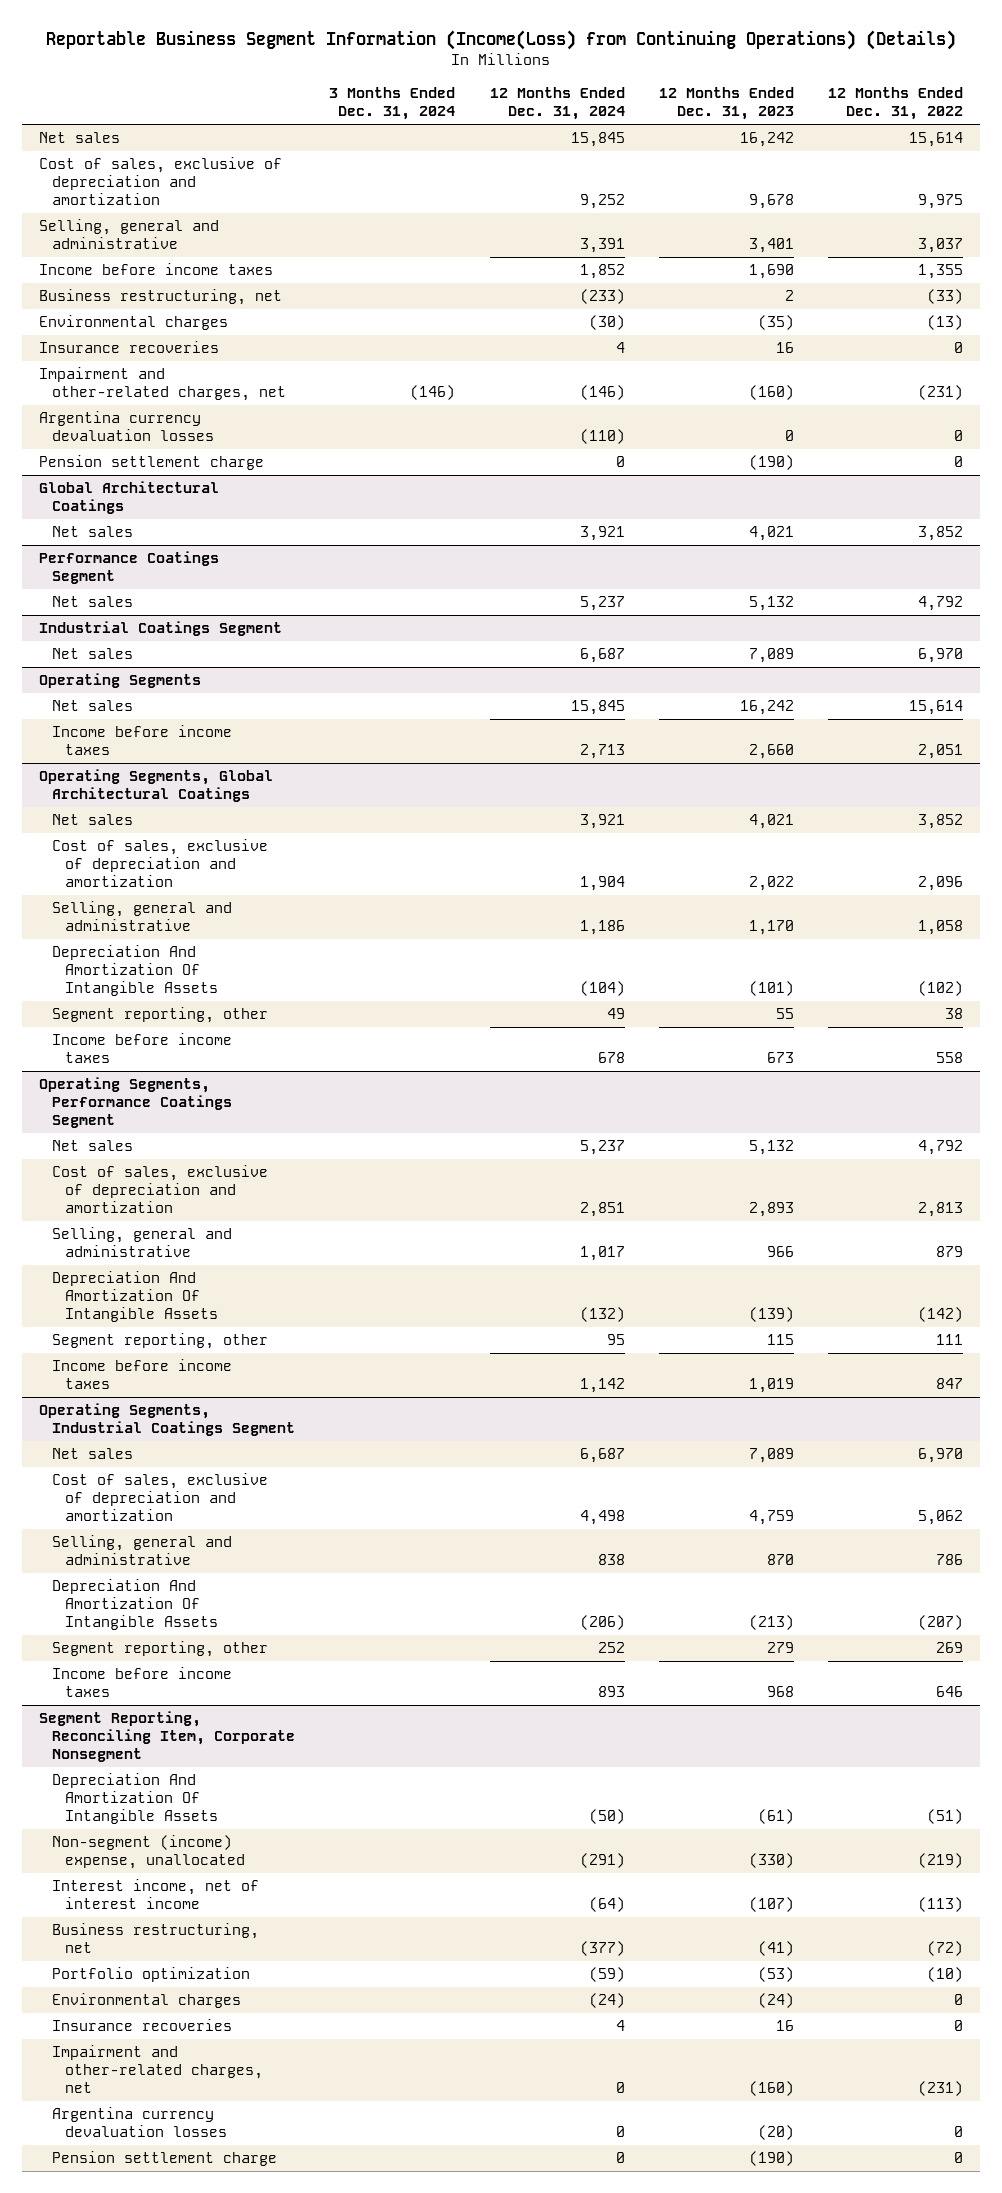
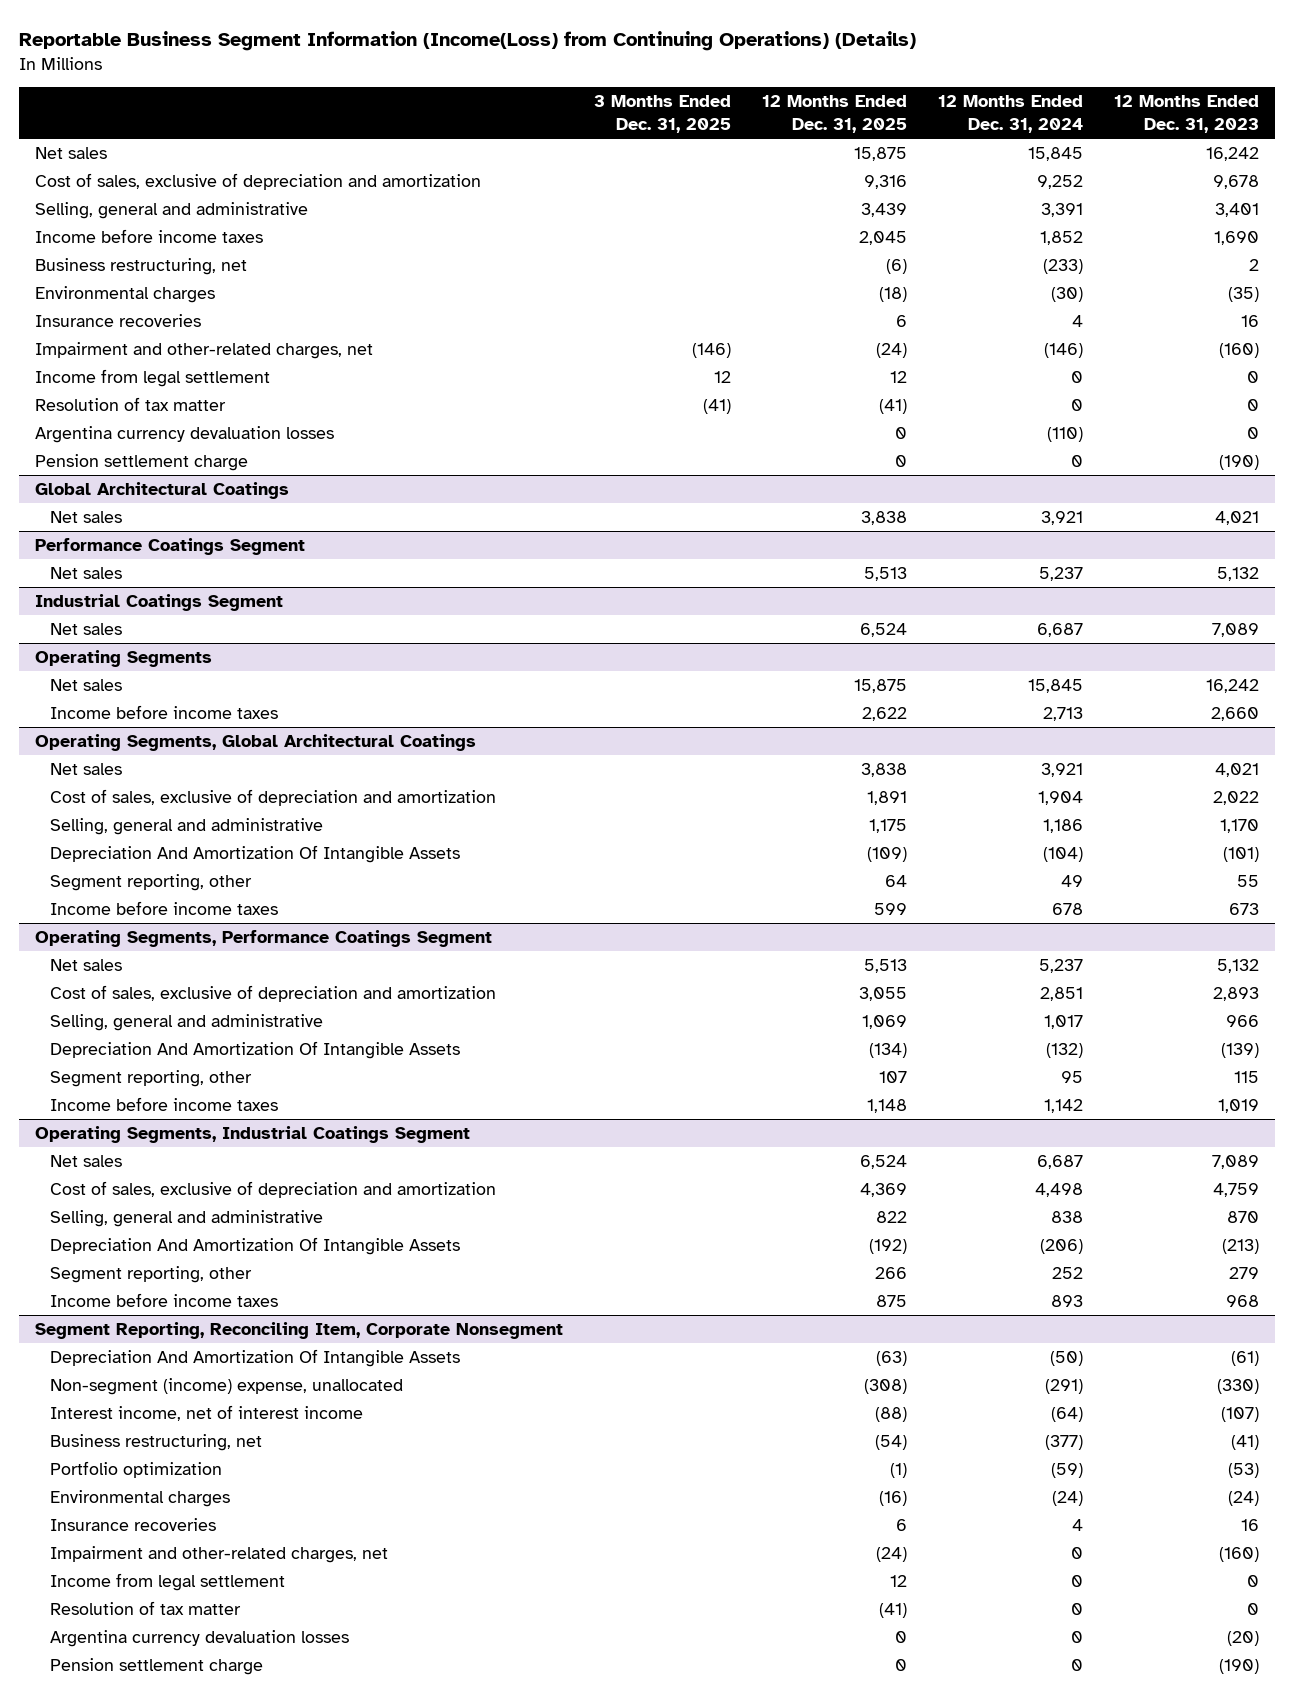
[329,87,456,121] 3 Months Ended Dec. 31, 2024 -> none
[828,87,964,121] 12 Months Ended Dec. 31, 2022 -> none
none -> [593,95,731,133] 3 Months Ended Dec. 31, 2025
none -> [762,95,908,133] 12 Months Ended Dec. 31, 2025
none -> [34,369,270,388] Income from legal settlement
none -> [34,397,226,412] Resolution of tax matter
none -> [50,1573,286,1592] Income from legal settlement
none -> [50,1601,242,1616] Resolution of tax matter

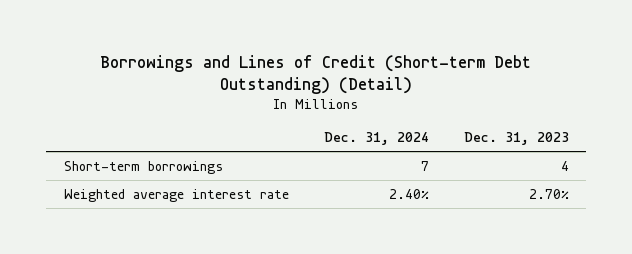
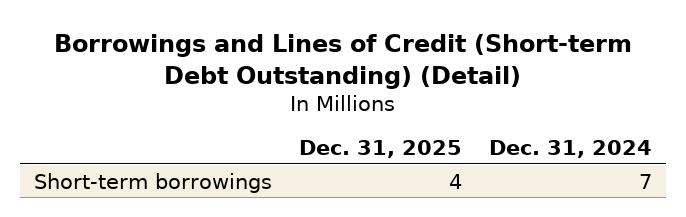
[463,132,569,146] Dec. 31, 2023 -> none
none -> [299,140,463,159] Dec. 31, 2025
[63,188,289,202] Weighted average interest rate -> none

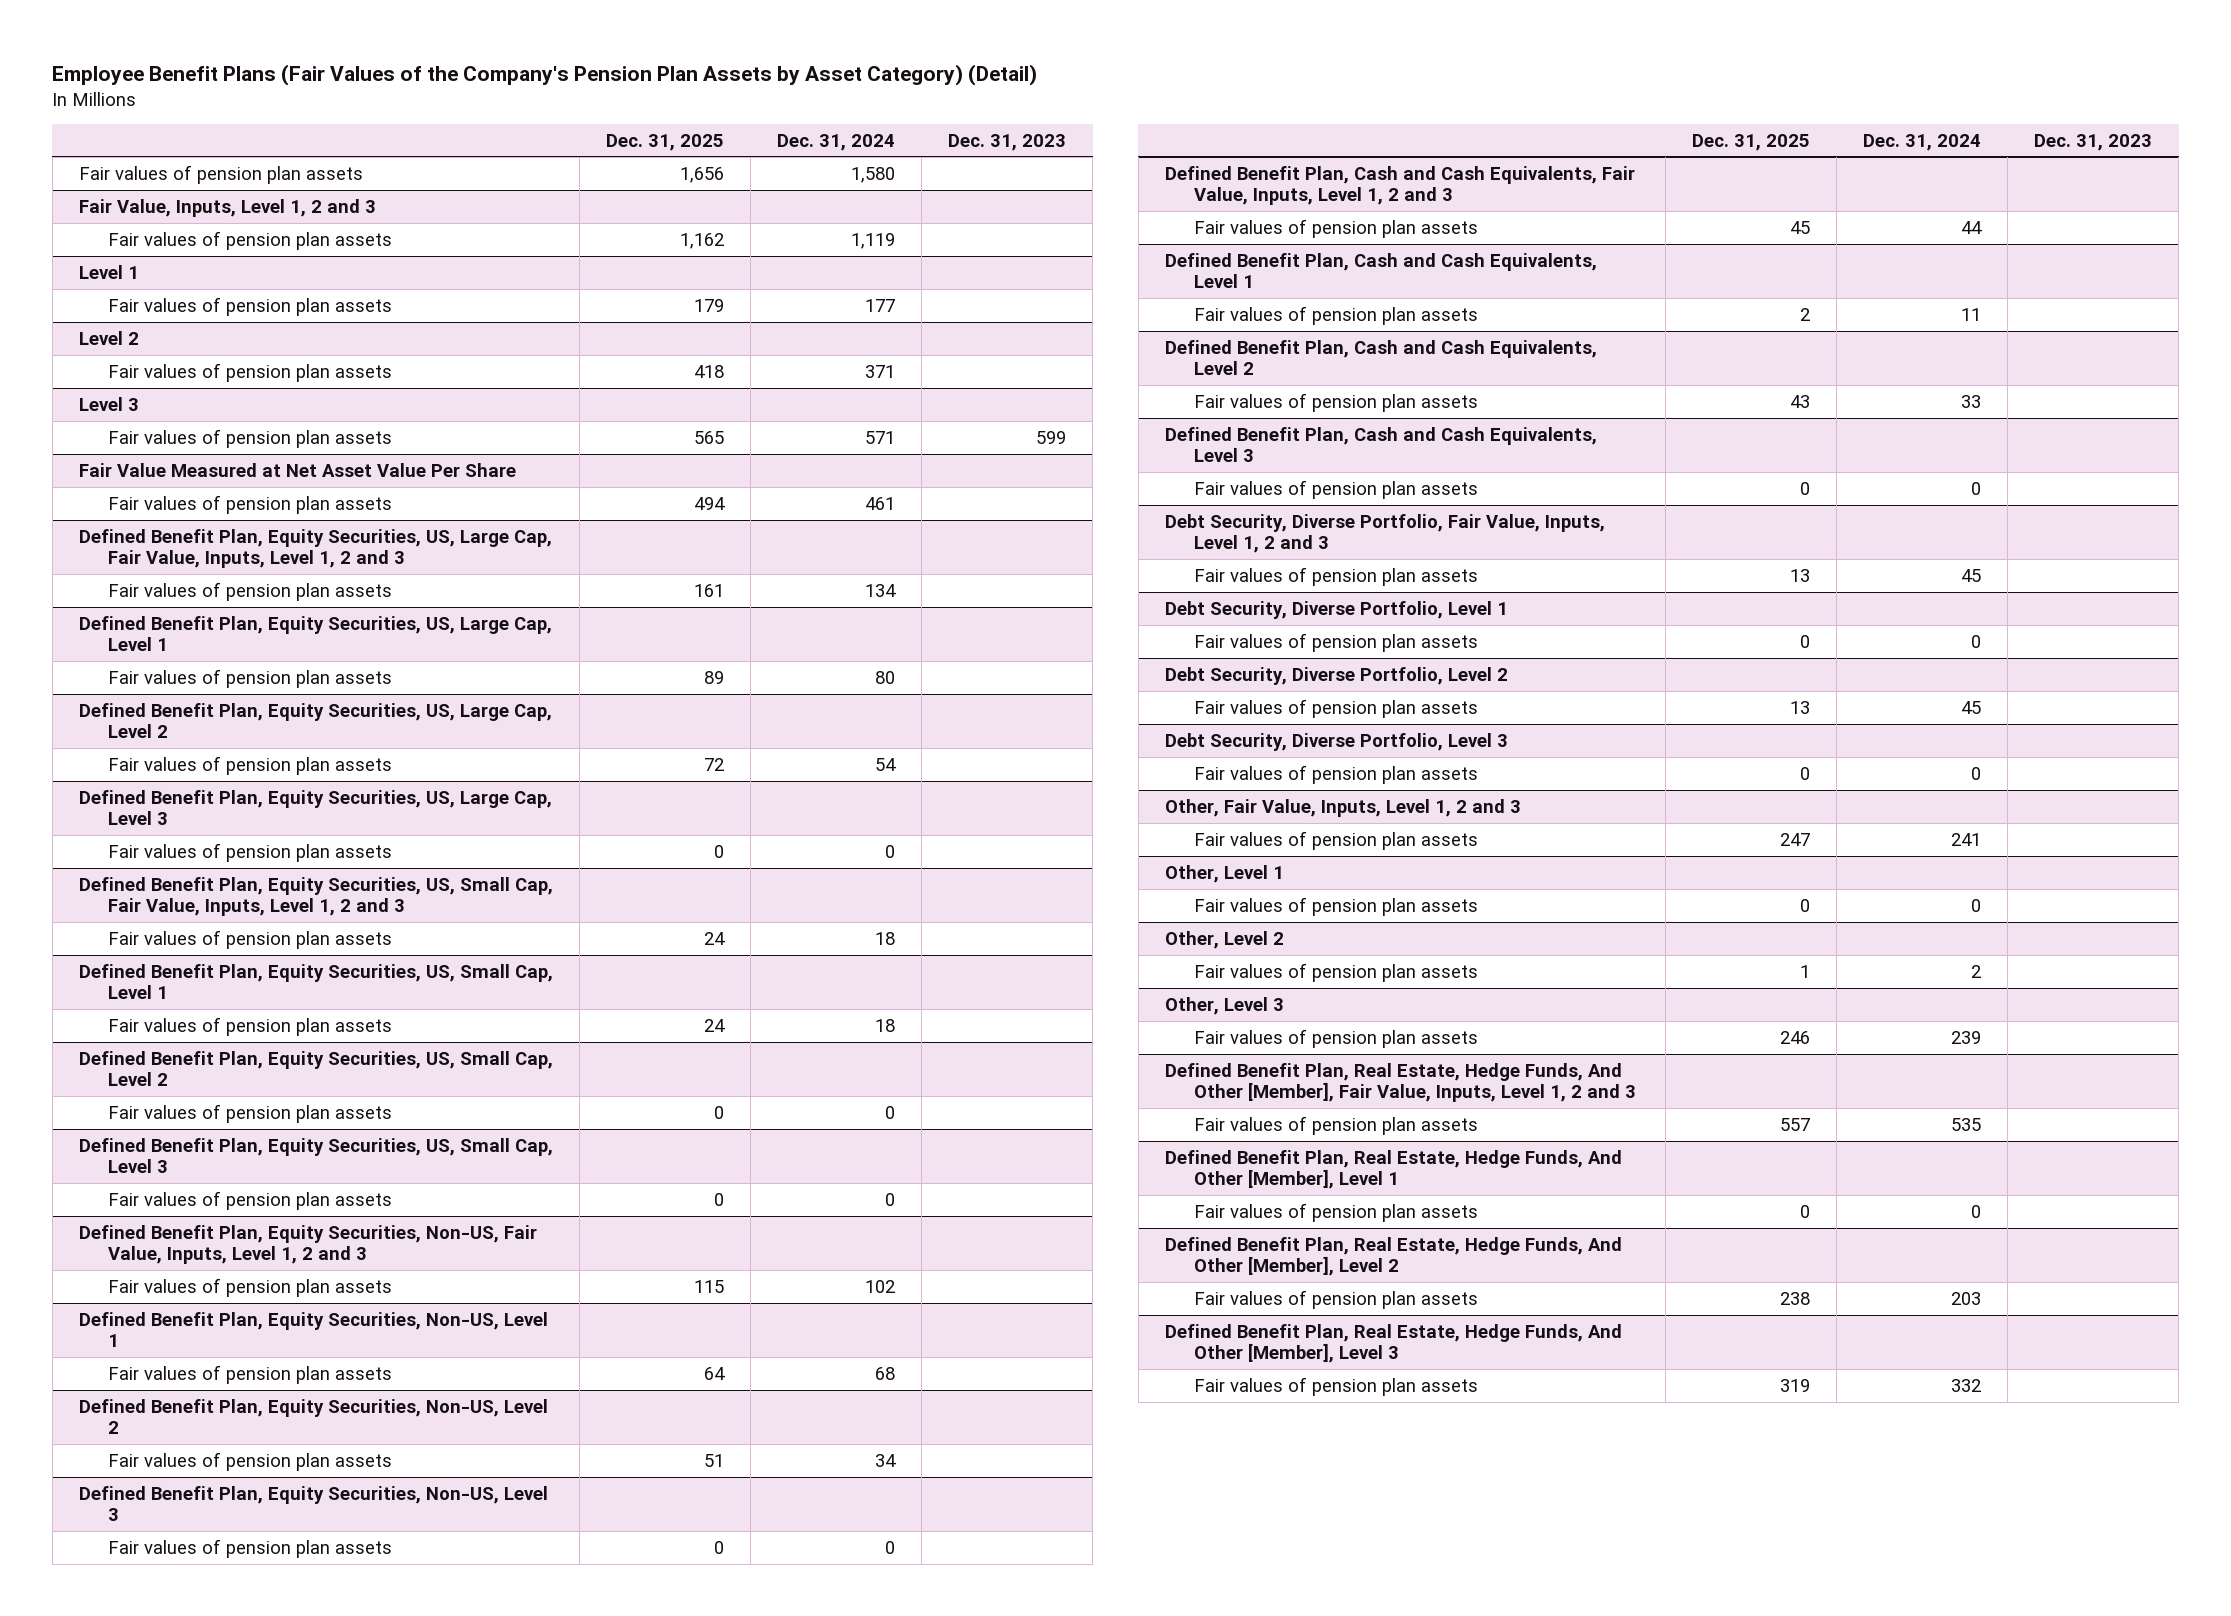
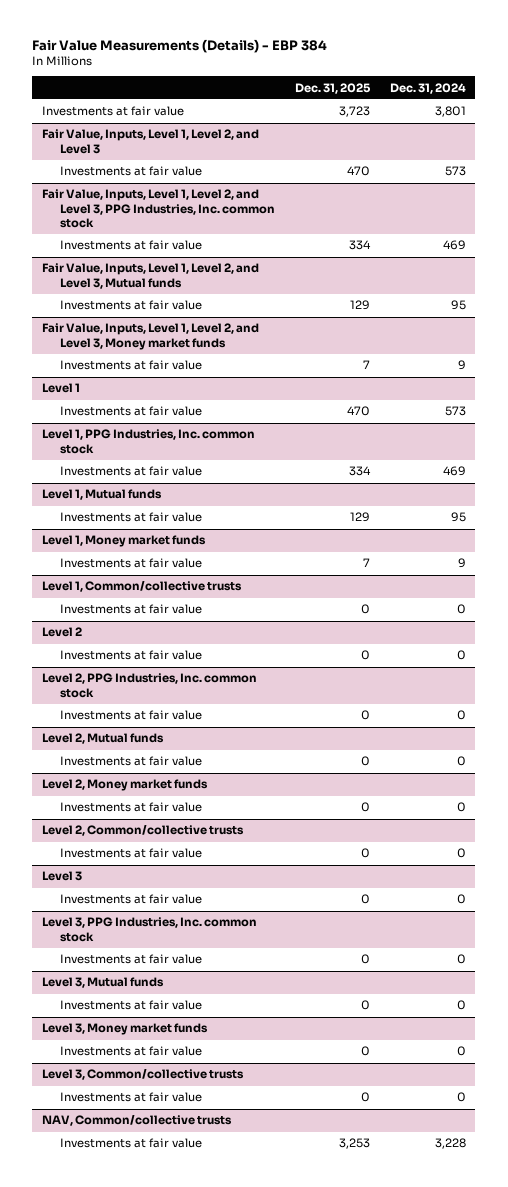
[52,63,1038,86] Employee Benefit Plans (Fair Values of the Company's Pension Plan Assets by Asset Category) (Detail) -> [32,38,328,53] Fair Value Measurements (Details) - EBP 384
[948,133,1067,151] Dec. 31, 2023 -> none
[78,164,363,184] Fair values of pension plan assets -> none
[107,230,392,250] Fair values of pension plan assets -> none
none -> [42,106,185,117] Investments at fair value
[78,198,376,217] Fair Value, Inputs, Level 1, 2 and 3 -> [42,129,260,154] Fair Value, Inputs, Level 1, Level 2, and Level 3
none -> [60,166,203,177] Investments at fair value
none -> [42,189,276,228] Fair Value, Inputs, Level 1, Level 2, and Level 3, PPG Industries, Inc. common stock
none -> [60,240,203,251] Investments at fair value
none -> [42,263,260,289] Fair Value, Inputs, Level 1, Level 2, and Level 3, Mutual funds
none -> [60,300,203,311] Investments at fair value
none -> [42,323,260,350] Fair Value, Inputs, Level 1, Level 2, and Level 3, Money market funds
none -> [60,360,203,371] Investments at fair value
[107,296,392,316] Fair values of pension plan assets -> none
none -> [60,406,203,417] Investments at fair value
none -> [42,429,256,454] Level 1, PPG Industries, Inc. common stock
none -> [60,466,203,477] Investments at fair value
none -> [42,489,163,501] Level 1, Mutual funds
none -> [60,512,203,523] Investments at fair value
none -> [42,535,207,548] Level 1, Money market funds
none -> [60,558,203,569] Investments at fair value
none -> [42,581,243,593] Level 1, Common/collective trusts
none -> [60,604,203,615] Investments at fair value
[107,362,392,382] Fair values of pension plan assets -> none
none -> [60,650,203,661] Investments at fair value
none -> [42,673,258,698] Level 2, PPG Industries, Inc. common stock
none -> [60,710,203,721] Investments at fair value
none -> [42,733,165,745] Level 2, Mutual funds
none -> [60,756,203,767] Investments at fair value
none -> [42,779,209,792] Level 2, Money market funds
none -> [60,802,203,813] Investments at fair value
none -> [42,825,245,837] Level 2, Common/collective trusts
none -> [60,848,203,859] Investments at fair value
[107,428,392,448] Fair values of pension plan assets -> none
[78,462,516,477] Fair Value Measured at Net Asset Value Per Share -> none
[107,494,392,514] Fair values of pension plan assets -> none
[78,528,552,569] Defined Benefit Plan, Equity Securities, US, Large Cap, Fair Value, Inputs, Level 1, 2 and 3 -> none
[107,581,392,601] Fair values of pension plan assets -> none
[78,615,552,652] Defined Benefit Plan, Equity Securities, US, Large Cap, Level 1 -> none
[107,668,392,688] Fair values of pension plan assets -> none
[78,702,552,739] Defined Benefit Plan, Equity Securities, US, Large Cap, Level 2 -> none
[107,755,392,775] Fair values of pension plan assets -> none
[78,789,552,826] Defined Benefit Plan, Equity Securities, US, Large Cap, Level 3 -> none
[107,842,392,862] Fair values of pension plan assets -> none
[78,876,553,917] Defined Benefit Plan, Equity Securities, US, Small Cap, Fair Value, Inputs, Level 1, 2 and 3 -> none
[107,929,392,949] Fair values of pension plan assets -> none
[78,963,553,1000] Defined Benefit Plan, Equity Securities, US, Small Cap, Level 1 -> none
[107,1016,392,1036] Fair values of pension plan assets -> none
[78,1050,553,1087] Defined Benefit Plan, Equity Securities, US, Small Cap, Level 2 -> none
[107,1103,392,1123] Fair values of pension plan assets -> none
[78,1137,553,1174] Defined Benefit Plan, Equity Securities, US, Small Cap, Level 3 -> none
[107,1190,392,1210] Fair values of pension plan assets -> none
[78,1224,537,1265] Defined Benefit Plan, Equity Securities, Non-US, Fair Value, Inputs, Level 1, 2 and 3 -> none
[107,1277,392,1297] Fair values of pension plan assets -> none
[78,1311,548,1348] Defined Benefit Plan, Equity Securities, Non-US, Level 1 -> none
[107,1364,392,1384] Fair values of pension plan assets -> none
[78,1398,548,1435] Defined Benefit Plan, Equity Securities, Non-US, Level 2 -> none
[107,1451,392,1471] Fair values of pension plan assets -> none
[78,1485,548,1522] Defined Benefit Plan, Equity Securities, Non-US, Level 3 -> none
[107,1538,392,1558] Fair values of pension plan assets -> none
[1165,165,1636,206] Defined Benefit Plan, Cash and Cash Equivalents, Fair Value, Inputs, Level 1, 2 and 3 -> none
[1194,218,1479,238] Fair values of pension plan assets -> none
[1165,252,1598,289] Defined Benefit Plan, Cash and Cash Equivalents, Level 1 -> none
[1194,305,1479,325] Fair values of pension plan assets -> none
[1165,339,1598,376] Defined Benefit Plan, Cash and Cash Equivalents, Level 2 -> none
[1194,392,1479,412] Fair values of pension plan assets -> none
[1165,426,1598,463] Defined Benefit Plan, Cash and Cash Equivalents, Level 3 -> none
[1194,479,1479,499] Fair values of pension plan assets -> none
[1165,513,1606,554] Debt Security, Diverse Portfolio, Fair Value, Inputs, Level 1, 2 and 3 -> none
[1194,566,1479,586] Fair values of pension plan assets -> none
[1165,600,1509,619] Debt Security, Diverse Portfolio, Level 1 -> none
[1194,632,1479,652] Fair values of pension plan assets -> none
[1165,666,1509,685] Debt Security, Diverse Portfolio, Level 2 -> none
[1194,698,1479,718] Fair values of pension plan assets -> none
[1165,732,1509,751] Debt Security, Diverse Portfolio, Level 3 -> none
[1194,764,1479,784] Fair values of pension plan assets -> none
[1165,798,1522,817] Other, Fair Value, Inputs, Level 1, 2 and 3 -> none
[1194,830,1479,850] Fair values of pension plan assets -> none
[1165,864,1285,883] Other, Level 1 -> none
[1194,896,1479,916] Fair values of pension plan assets -> none
[1165,930,1285,949] Other, Level 2 -> none
[1194,962,1479,982] Fair values of pension plan assets -> none
[1165,996,1285,1015] Other, Level 3 -> none
[1194,1028,1479,1048] Fair values of pension plan assets -> none
[1165,1062,1637,1103] Defined Benefit Plan, Real Estate, Hedge Funds, And Other [Member], Fair Value, Inputs, Level 1, 2 and 3 -> none
[1194,1115,1479,1135] Fair values of pension plan assets -> none
[1165,1149,1623,1190] Defined Benefit Plan, Real Estate, Hedge Funds, And Other [Member], Level 1 -> none
[1194,1202,1479,1222] Fair values of pension plan assets -> none
[1165,1236,1623,1277] Defined Benefit Plan, Real Estate, Hedge Funds, And Other [Member], Level 2 -> none
[1194,1289,1479,1309] Fair values of pension plan assets -> none
[1165,1323,1623,1364] Defined Benefit Plan, Real Estate, Hedge Funds, And Other [Member], Level 3 -> none
[1194,1376,1479,1396] Fair values of pension plan assets -> none
none -> [60,894,203,905] Investments at fair value
none -> [42,917,258,942] Level 3, PPG Industries, Inc. common stock
none -> [60,954,203,965] Investments at fair value
none -> [42,977,165,989] Level 3, Mutual funds
none -> [60,1000,203,1011] Investments at fair value
none -> [42,1023,209,1036] Level 3, Money market funds
none -> [60,1046,203,1057] Investments at fair value
none -> [42,1069,245,1081] Level 3, Common/collective trusts
none -> [60,1092,203,1103] Investments at fair value
none -> [42,1115,233,1127] NAV, Common/collective trusts
none -> [60,1138,203,1149] Investments at fair value

